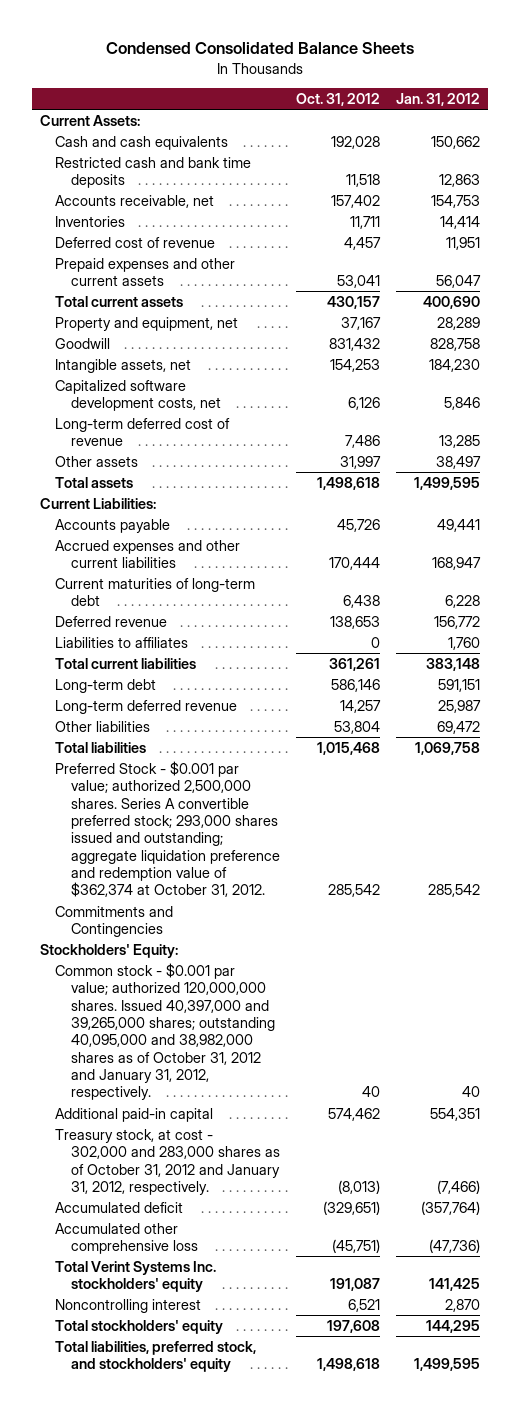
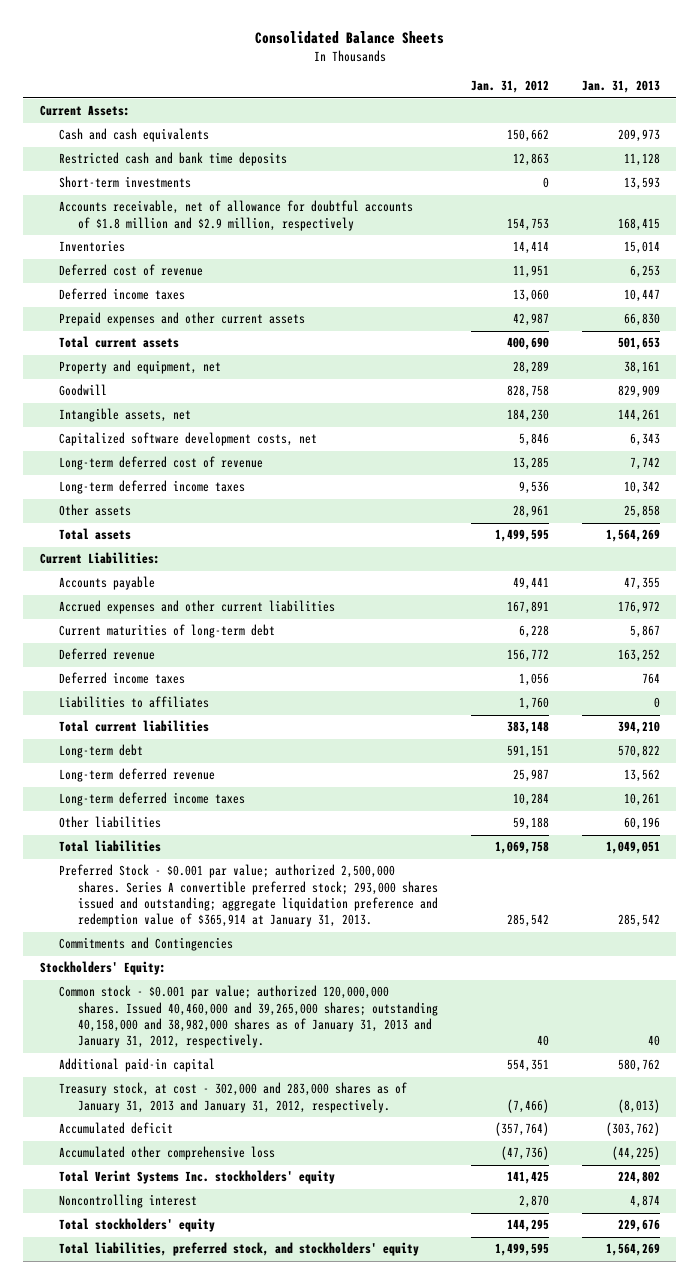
[105,42,414,55] Condensed Consolidated Balance Sheets -> [254,31,444,45] Consolidated Balance Sheets
[295,93,380,107] Oct. 31, 2012 -> none
none -> [581,80,660,94] Jan. 31, 2013
none -> [58,176,191,189] Short-term investments
[55,194,215,208] Accounts receivable, net -> [58,200,413,231] Accounts receivable, net of allowance for doubtful accounts of $1.8 million and $2.9 million, respectively
none -> [58,288,185,301] Deferred income taxes
[436,275,482,289] 56,047 -> [512,313,549,327] 42,987
none -> [58,480,245,495] Long-term deferred income taxes
[436,455,482,469] 38,497 -> [512,505,549,519] 28,961
[432,557,482,571] 168,947 -> [506,601,549,615] 167,891
none -> [58,672,185,685] Deferred income taxes
none -> [58,792,245,807] Long-term deferred income taxes
[437,720,481,734] 69,472 -> [512,817,549,831] 59,188
[55,760,280,898] Preferred Stock - $0.001 par value; authorized 2,500,000 shares. Series A convertible preferred stock; 293,000 shares issued and outstanding; aggregate liquidation preference and redemption value of $362,374 at October 31, 2012. -> [58,864,438,928] Preferred Stock - $0.001 par value; authorized 2,500,000 shares. Series A convertible preferred stock; 293,000 shares issued and outstanding; aggregate liquidation preference and redemption value of $365,914 at January 31, 2013.
[55,962,275,1101] Common stock - $0.001 par value; authorized 120,000,000 shares. Issued 40,397,000 and 39,265,000 shares; outstanding 40,095,000 and 38,982,000 shares as of October 31, 2012 and January 31, 2012, respectively. -> [58,985,438,1049] Common stock - $0.001 par value; authorized 120,000,000 shares. Issued 40,460,000 and 39,265,000 shares; outstanding 40,158,000 and 38,982,000 shares as of January 31, 2013 and January 31, 2012, respectively.
[55,1128,280,1195] Treasury stock, at cost - 302,000 and 283,000 shares as of October 31, 2012 and January 31, 2012, respectively. -> [58,1082,407,1113] Treasury stock, at cost - 302,000 and 283,000 shares as of January 31, 2013 and January 31, 2012, respectively.

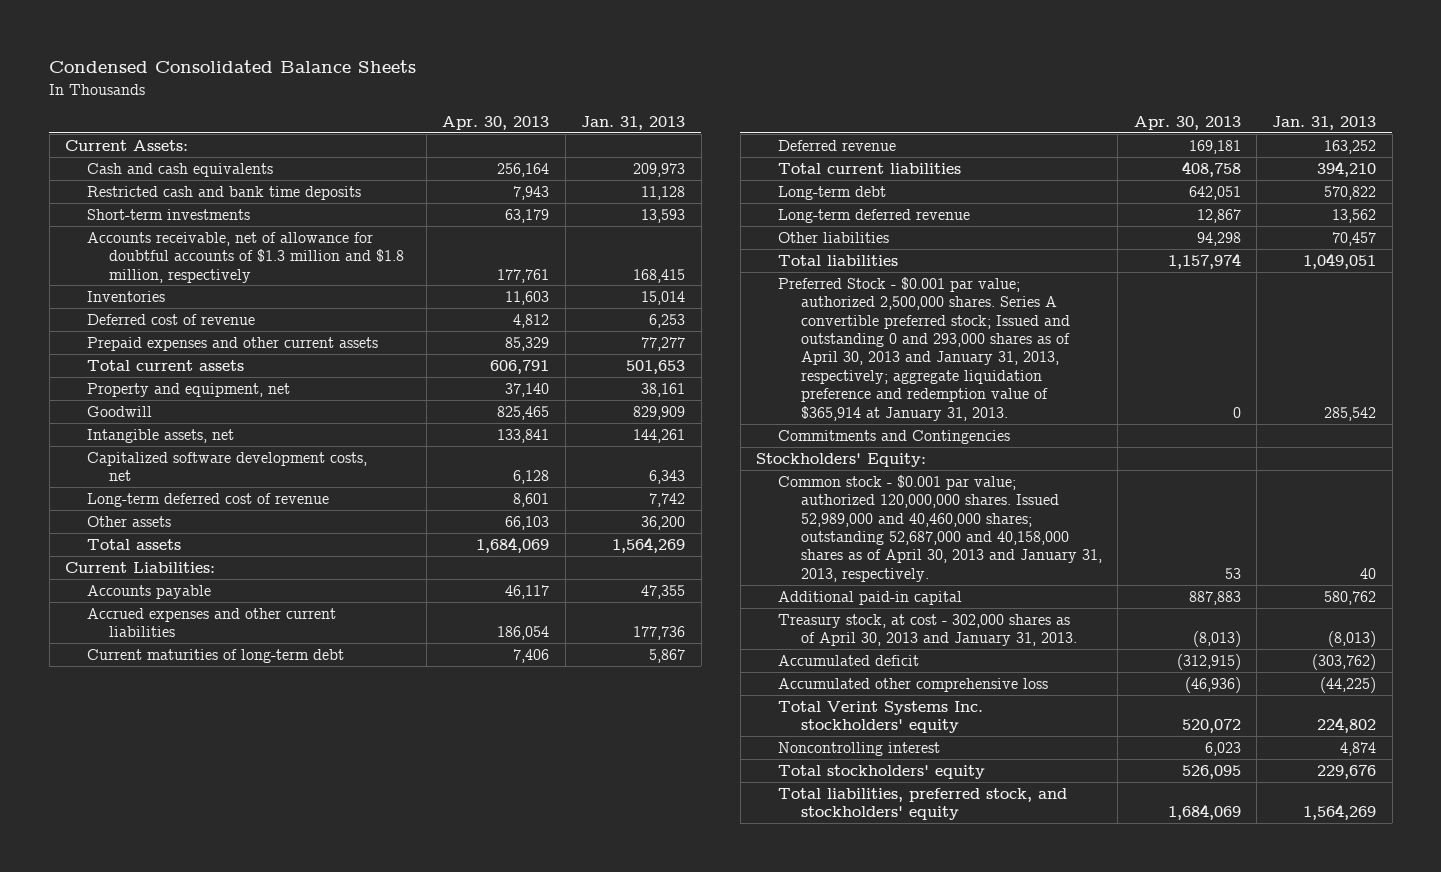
[254,31,444,45] Consolidated Balance Sheets -> [49,60,417,74] Condensed Consolidated Balance Sheets
[470,80,549,94] Jan. 31, 2012 -> none
none -> [442,115,550,130] Apr. 30, 2013
[58,200,413,231] Accounts receivable, net of allowance for doubtful accounts of $1.8 million and $2.9 million, respectively -> [87,231,405,283] Accounts receivable, net of allowance for doubtful accounts of $1.3 million and $1.8 million, respectively
[58,288,185,301] Deferred income taxes -> none
[623,313,660,327] 66,830 -> [641,336,686,351] 77,277
[58,480,245,495] Long-term deferred income taxes -> none
[623,505,660,519] 25,858 -> [641,515,686,530] 36,200
[617,601,660,615] 176,972 -> [633,626,686,641] 177,736
[58,672,185,685] Deferred income taxes -> none
[58,696,209,709] Liabilities to affiliates -> none
[58,792,245,807] Long-term deferred income taxes -> none
[623,817,660,831] 60,196 -> [1332,231,1377,246] 70,457
[58,864,438,928] Preferred Stock - $0.001 par value; authorized 2,500,000 shares. Series A convertible preferred stock; 293,000 shares issued and outstanding; aggregate liquidation preference and redemption value of $365,914 at January 31, 2013. -> [778,276,1070,421] Preferred Stock - $0.001 par value; authorized 2,500,000 shares. Series A convertible preferred stock; Issued and outstanding 0 and 293,000 shares as of April 30, 2013 and January 31, 2013, respectively; aggregate liquidation preference and redemption value of $365,914 at January 31, 2013.
[58,985,438,1049] Common stock - $0.001 par value; authorized 120,000,000 shares. Issued 40,460,000 and 39,265,000 shares; outstanding 40,158,000 and 38,982,000 shares as of January 31, 2013 and January 31, 2012, respectively. -> [778,474,1102,582] Common stock - $0.001 par value; authorized 120,000,000 shares. Issued 52,989,000 and 40,460,000 shares; outstanding 52,687,000 and 40,158,000 shares as of April 30, 2013 and January 31, 2013, respectively.
[58,1082,407,1113] Treasury stock, at cost - 302,000 and 283,000 shares as of January 31, 2013 and January 31, 2012, respectively. -> [778,613,1077,647] Treasury stock, at cost - 302,000 shares as of April 30, 2013 and January 31, 2013.

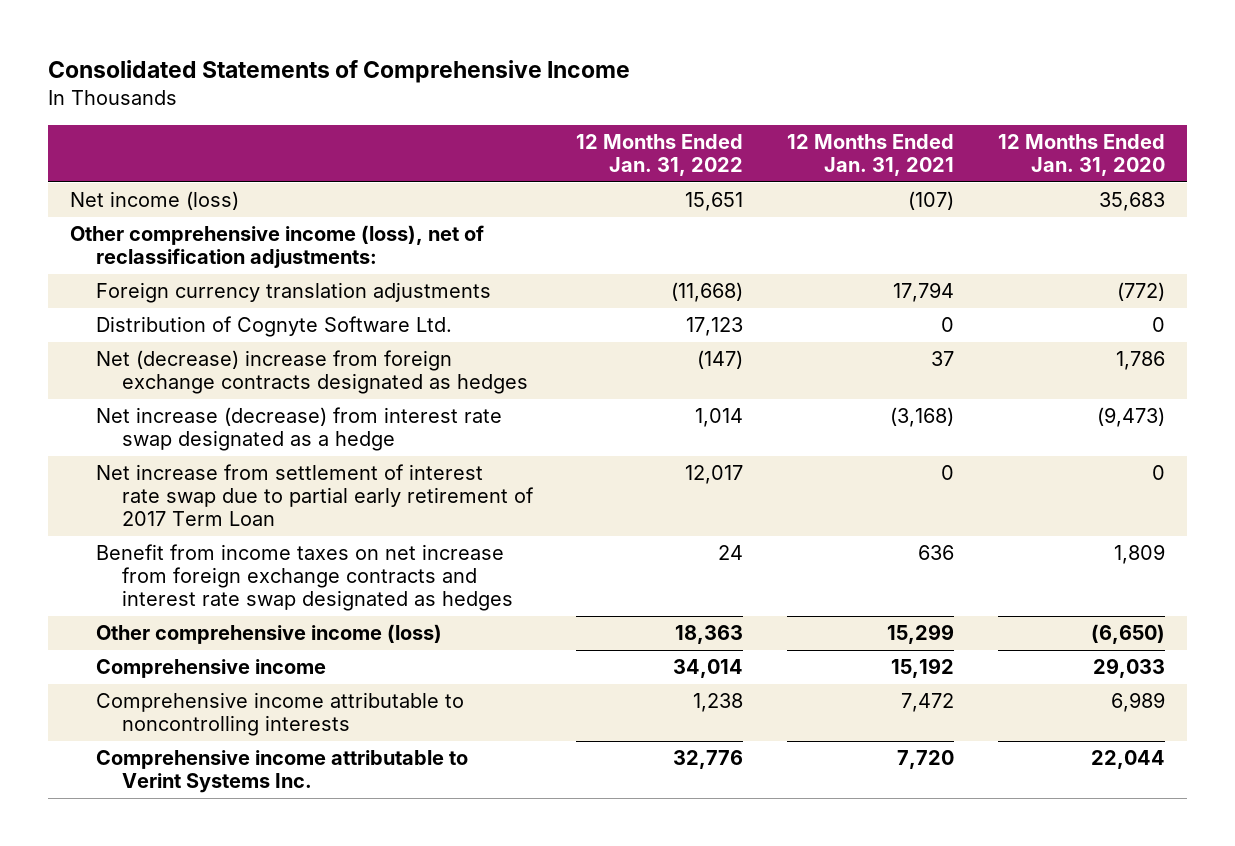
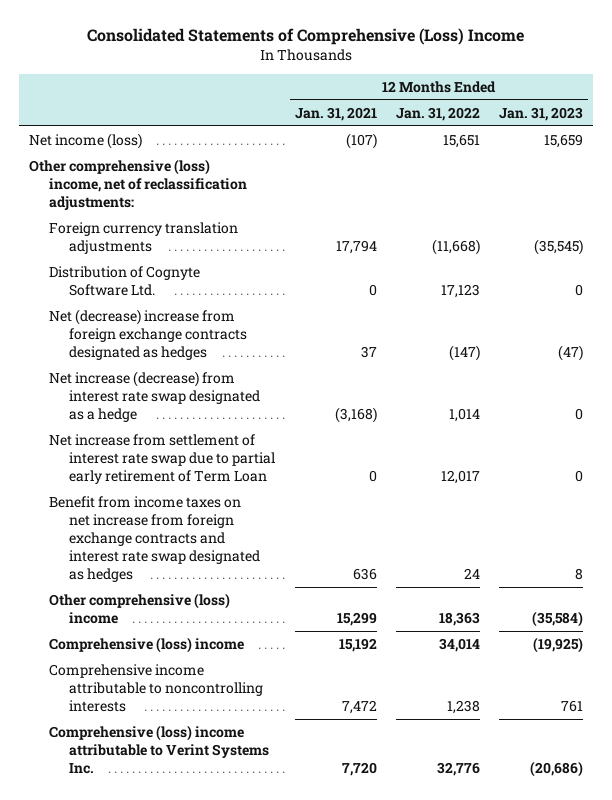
[47,60,630,84] Consolidated Statements of Comprehensive Income -> [87,27,525,45] Consolidated Statements of Comprehensive (Loss) Income
[997,134,1165,177] 12 Months Ended Jan. 31, 2020 -> none
none -> [499,106,584,121] Jan. 31, 2023
[69,225,484,269] Other comprehensive income (loss), net of reclassification adjustments: -> [28,159,248,211] Other comprehensive (loss) income, net of reclassification adjustments:
[95,464,534,526] Net increase from settlement of interest rate swap due to partial early retirement of 2017 Term Loan -> [49,434,276,485] Net increase from settlement of interest rate swap due to partial early retirement of Term Loan
[95,624,442,645] Other comprehensive income (loss) -> [49,593,231,625] Other comprehensive (loss) income
[95,659,326,679] Comprehensive income -> [49,637,245,654] Comprehensive (loss) income
[95,750,468,794] Comprehensive income attributable to Verint Systems Inc. -> [49,725,270,775] Comprehensive (loss) income attributable to Verint Systems Inc.

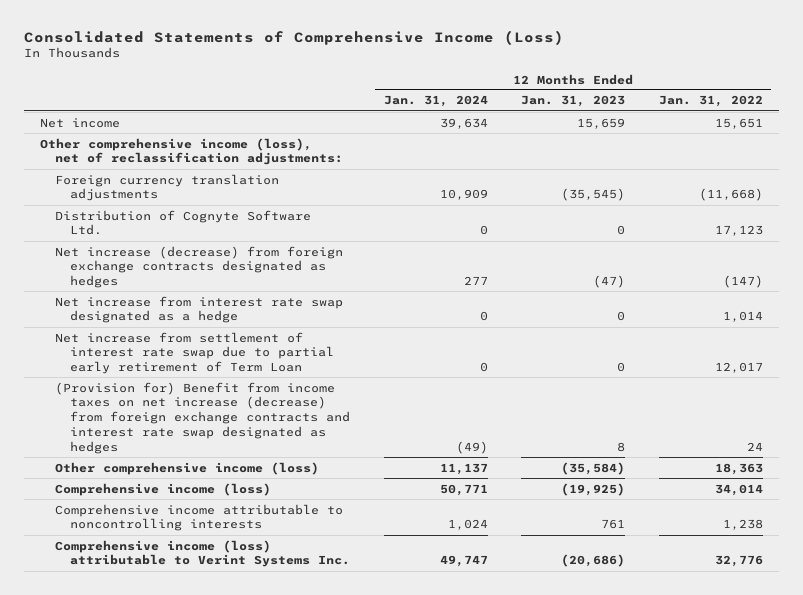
[87,27,525,45] Consolidated Statements of Comprehensive (Loss) Income -> [23,29,564,45] Consolidated Statements of Comprehensive Income (Loss)
[294,106,377,121] Jan. 31, 2021 -> none
none -> [383,95,488,108] Jan. 31, 2024
[28,133,142,150] Net income (loss) -> [40,117,121,128] Net income
[28,159,248,211] Other comprehensive (loss) income, net of reclassification adjustments: -> [40,137,344,166] Other comprehensive income (loss), net of reclassification adjustments:
[49,309,248,361] Net (decrease) increase from foreign exchange contracts designated as hedges -> [55,245,344,289] Net increase (decrease) from foreign exchange contracts designated as hedges
[49,371,261,423] Net increase (decrease) from interest rate swap designated as a hedge -> [55,295,344,324] Net increase from interest rate swap designated as a hedge
[49,496,261,583] Benefit from income taxes on net increase from foreign exchange contracts and interest rate swap designated as hedges -> [55,381,351,454] (Provision for) Benefit from income taxes on net increase (decrease) from foreign exchange contracts and interest rate swap designated as hedges
[49,593,231,625] Other comprehensive (loss) income -> [55,461,320,475] Other comprehensive income (loss)
[49,637,245,654] Comprehensive (loss) income -> [55,482,272,496] Comprehensive income (loss)
[49,725,270,775] Comprehensive (loss) income attributable to Verint Systems Inc. -> [55,539,351,568] Comprehensive income (loss) attributable to Verint Systems Inc.

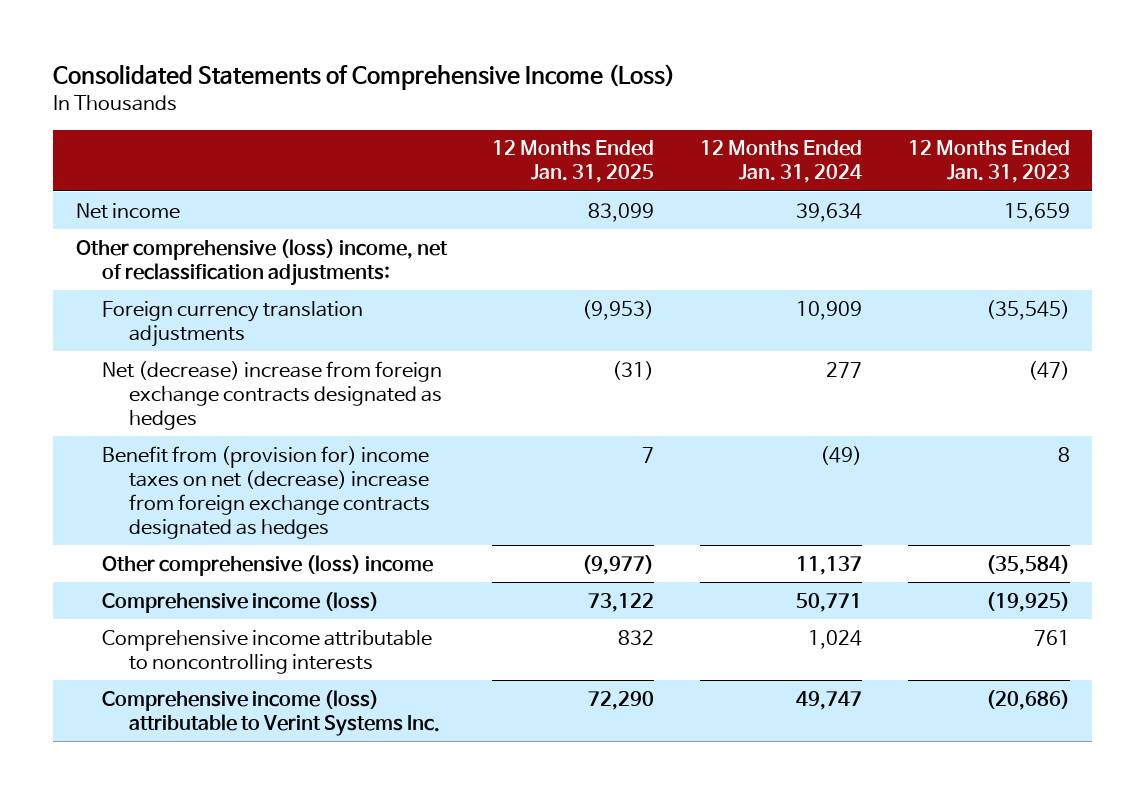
[658,95,763,108] Jan. 31, 2022 -> none
none -> [492,140,655,184] 12 Months Ended Jan. 31, 2025
[40,137,344,166] Other comprehensive income (loss), net of reclassification adjustments: -> [75,238,448,286] Other comprehensive (loss) income, net of reclassification adjustments:
[55,209,312,236] Distribution of Cognyte Software Ltd. -> none
[55,295,344,324] Net increase from interest rate swap designated as a hedge -> none
[55,331,335,375] Net increase from settlement of interest rate swap due to partial early retirement of Term Loan -> none
[55,245,344,289] Net increase (decrease) from foreign exchange contracts designated as hedges -> [102,360,443,430] Net (decrease) increase from foreign exchange contracts designated as hedges
[55,381,351,454] (Provision for) Benefit from income taxes on net increase (decrease) from foreign exchange contracts and interest rate swap designated as hedges -> [102,445,431,539] Benefit from (provision for) income taxes on net (decrease) increase from foreign exchange contracts designated as hedges
[55,461,320,475] Other comprehensive income (loss) -> [102,554,434,576] Other comprehensive (loss) income

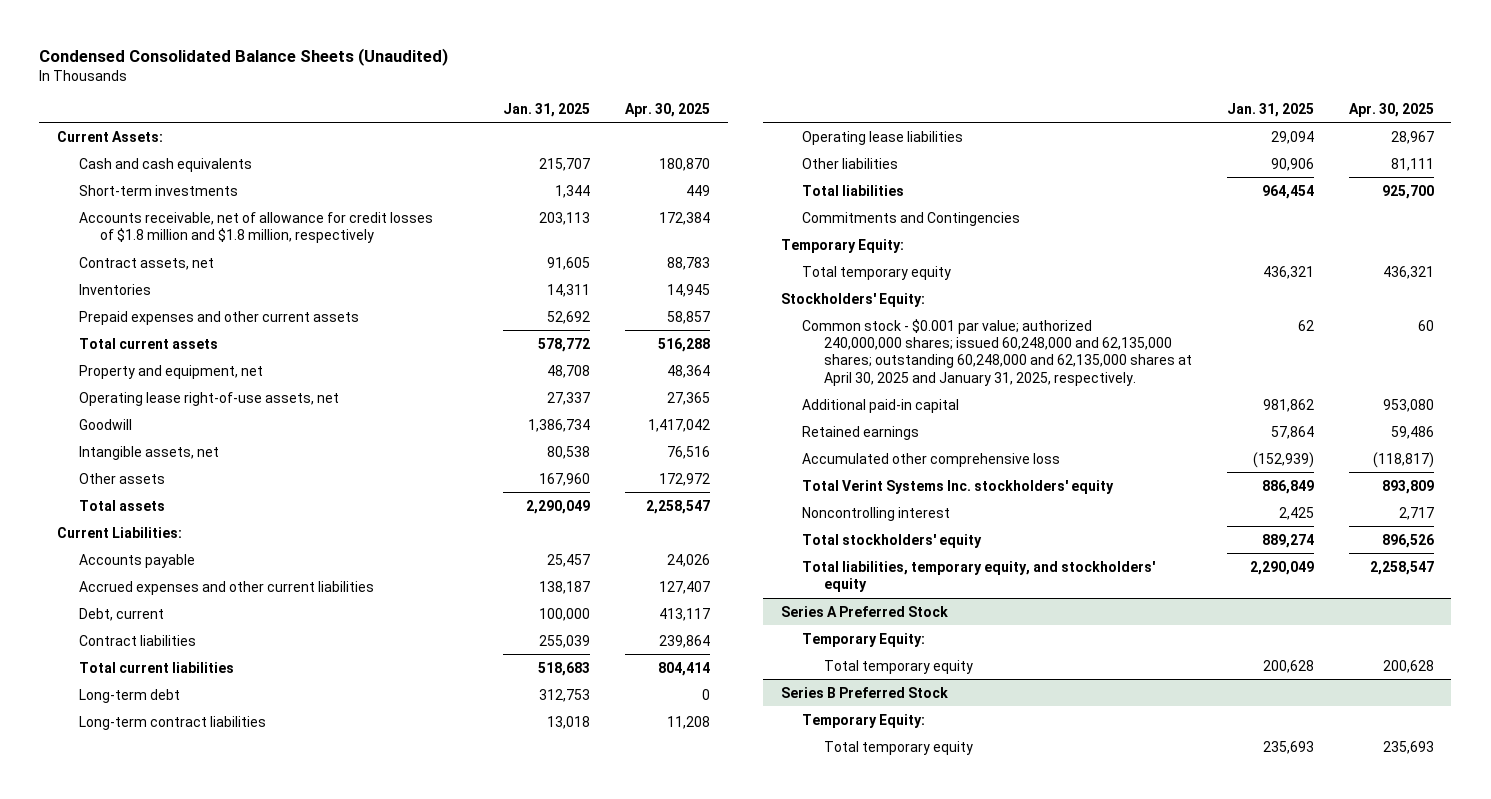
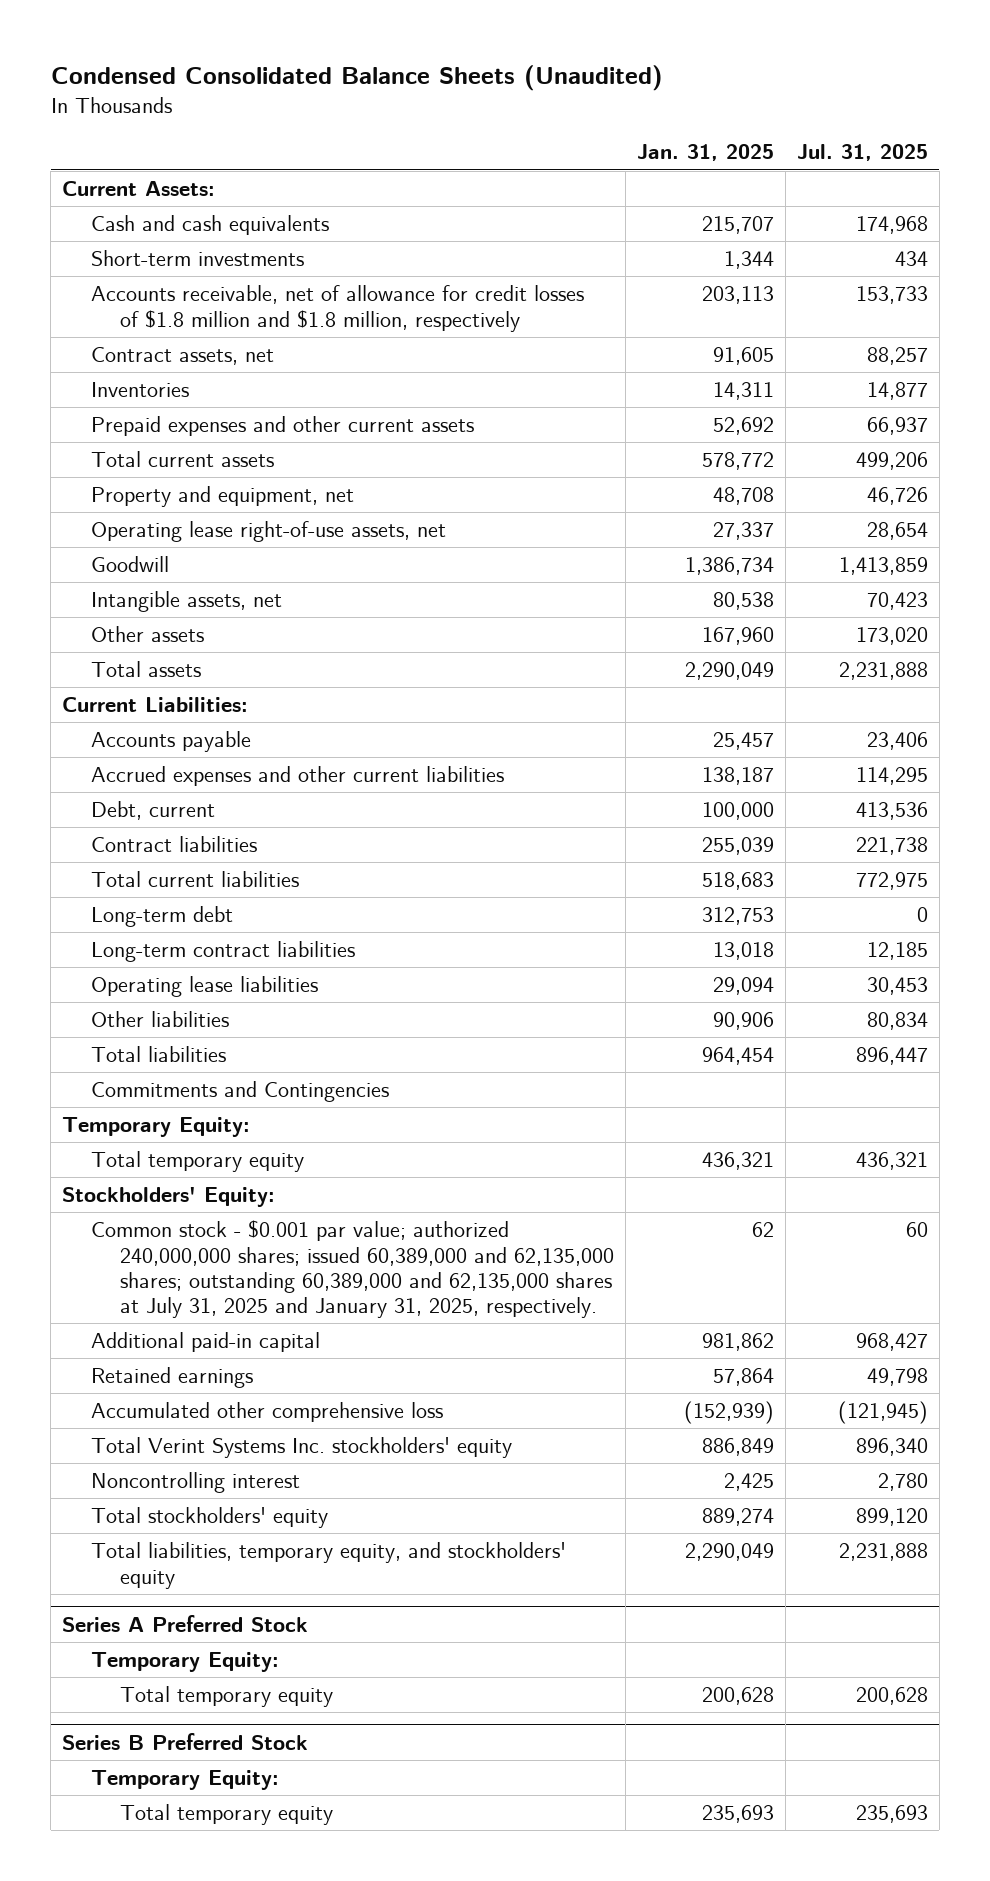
[625,102,711,117] Apr. 30, 2025 -> none
none -> [796,144,928,162] Jul. 31, 2025
[802,318,1193,386] Common stock - $0.001 par value; authorized 240,000,000 shares; issued 60,248,000 and 62,135,000 shares; outstanding 60,248,000 and 62,135,000 shares at April 30, 2025 and January 31, 2025, respectively. -> [91,1220,615,1319] Common stock - $0.001 par value; authorized 240,000,000 shares; issued 60,389,000 and 62,135,000 shares; outstanding 60,389,000 and 62,135,000 shares at July 31, 2025 and January 31, 2025, respectively.

